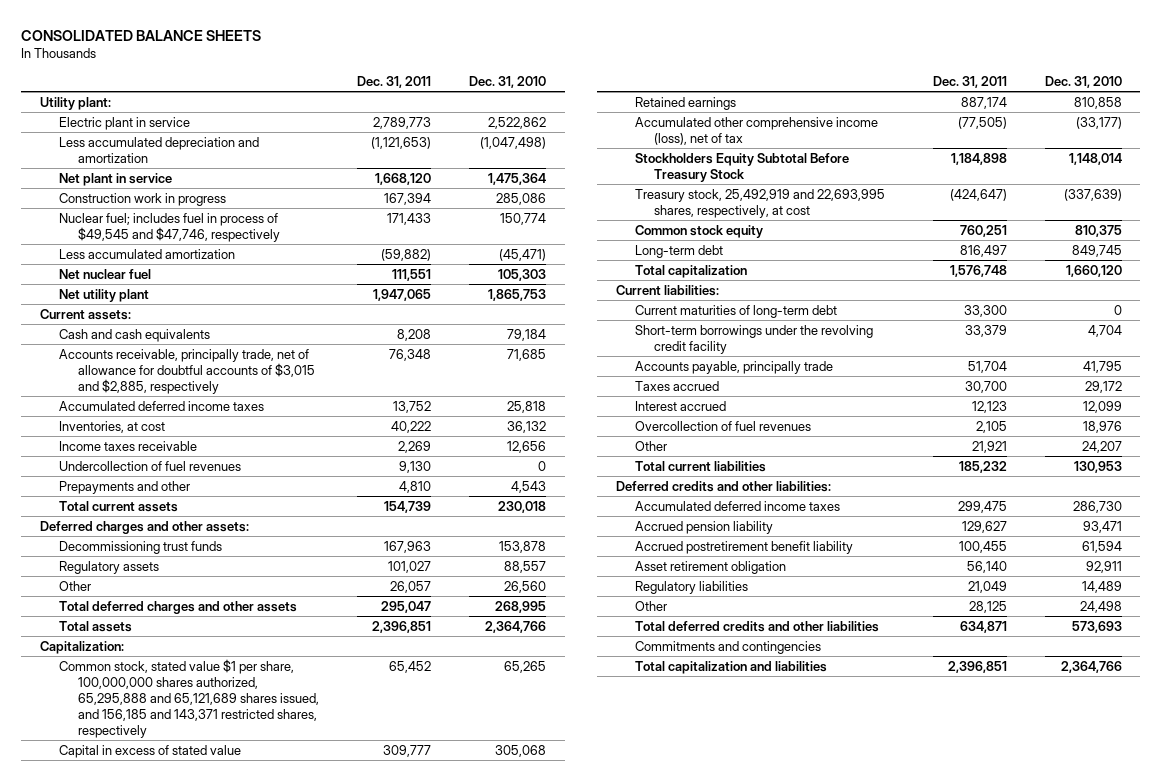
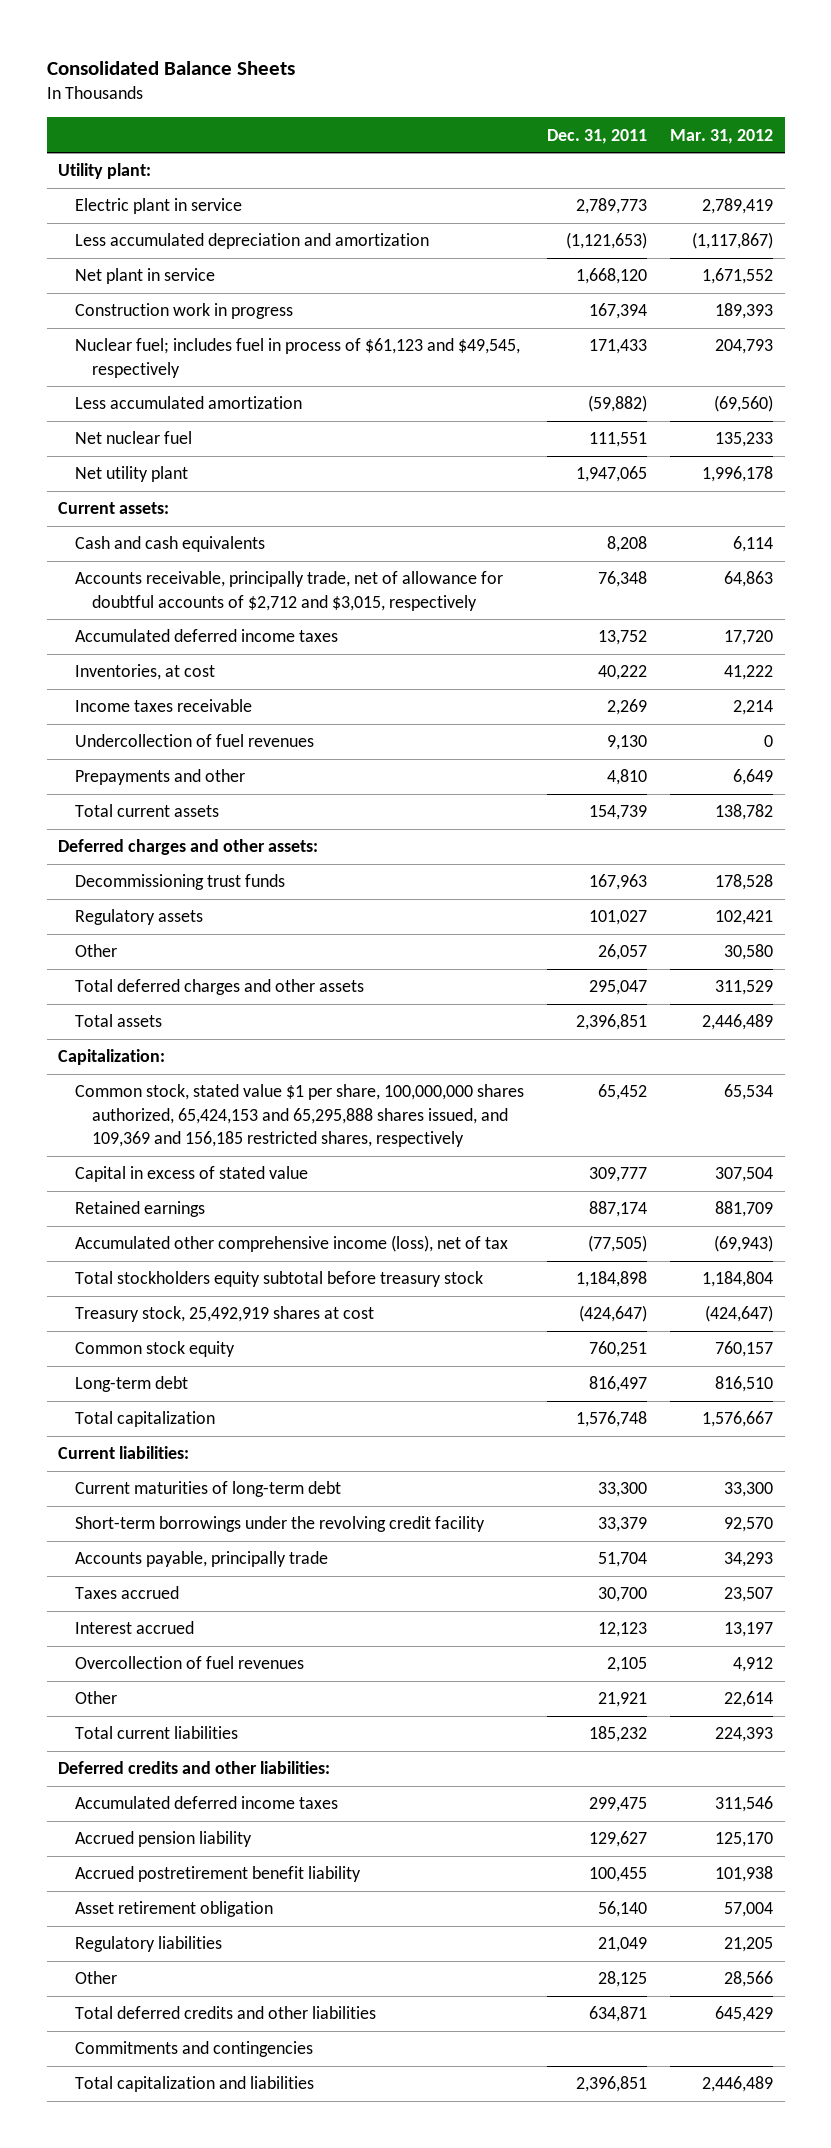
[21,29,262,41] CONSOLIDATED BALANCE SHEETS -> [46,60,295,75] Consolidated Balance Sheets
[468,75,546,88] Dec. 31, 2010 -> none
none -> [670,128,774,144] Mar. 31, 2012
[59,212,281,242] Nuclear fuel; includes fuel in process of $49,545 and $47,746, respectively -> [75,338,521,378] Nuclear fuel; includes fuel in process of $61,123 and $49,545, respectively
[59,348,316,394] Accounts receivable, principally trade, net of allowance for doubtful accounts of $3,015 and $2,885, respectively -> [75,571,504,611] Accounts receivable, principally trade, net of allowance for doubtful accounts of $2,712 and $3,015, respectively
[59,658,320,738] Common stock, stated value $1 per share, 100,000,000 shares authorized, 65,295,888 and 65,121,689 shares issued, and 156,185 and 143,371 restricted shares, respectively -> [75,1084,525,1148] Common stock, stated value $1 per share, 100,000,000 shares authorized, 65,424,153 and 65,295,888 shares issued, and 109,369 and 156,185 restricted shares, respectively
[634,152,849,182] Stockholders Equity Subtotal Before Treasury Stock -> [75,1271,484,1288] Total stockholders equity subtotal before treasury stock
[634,188,885,218] Treasury stock, 25,492,919 and 22,693,995 shares, respectively, at cost -> [75,1306,375,1323] Treasury stock, 25,492,919 shares at cost

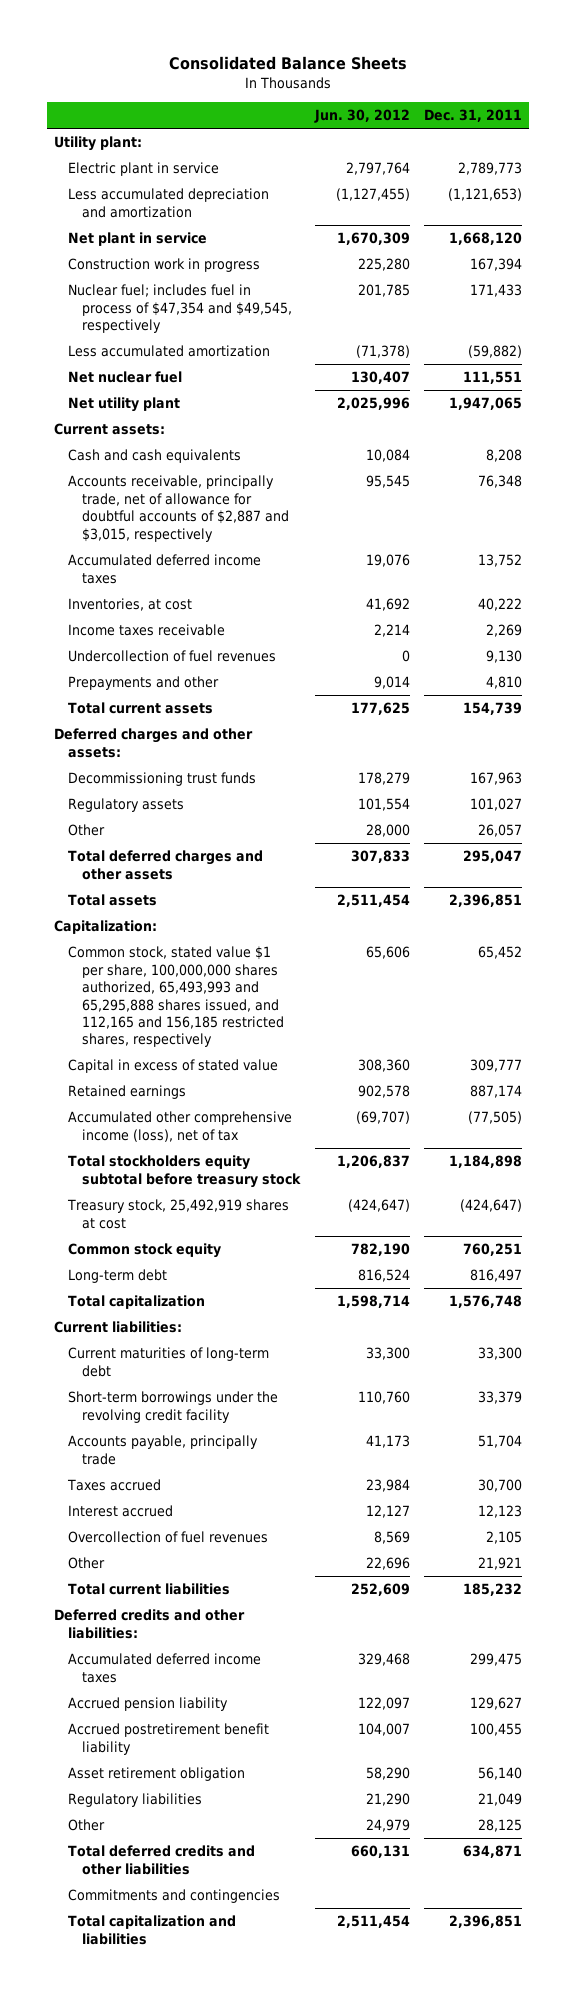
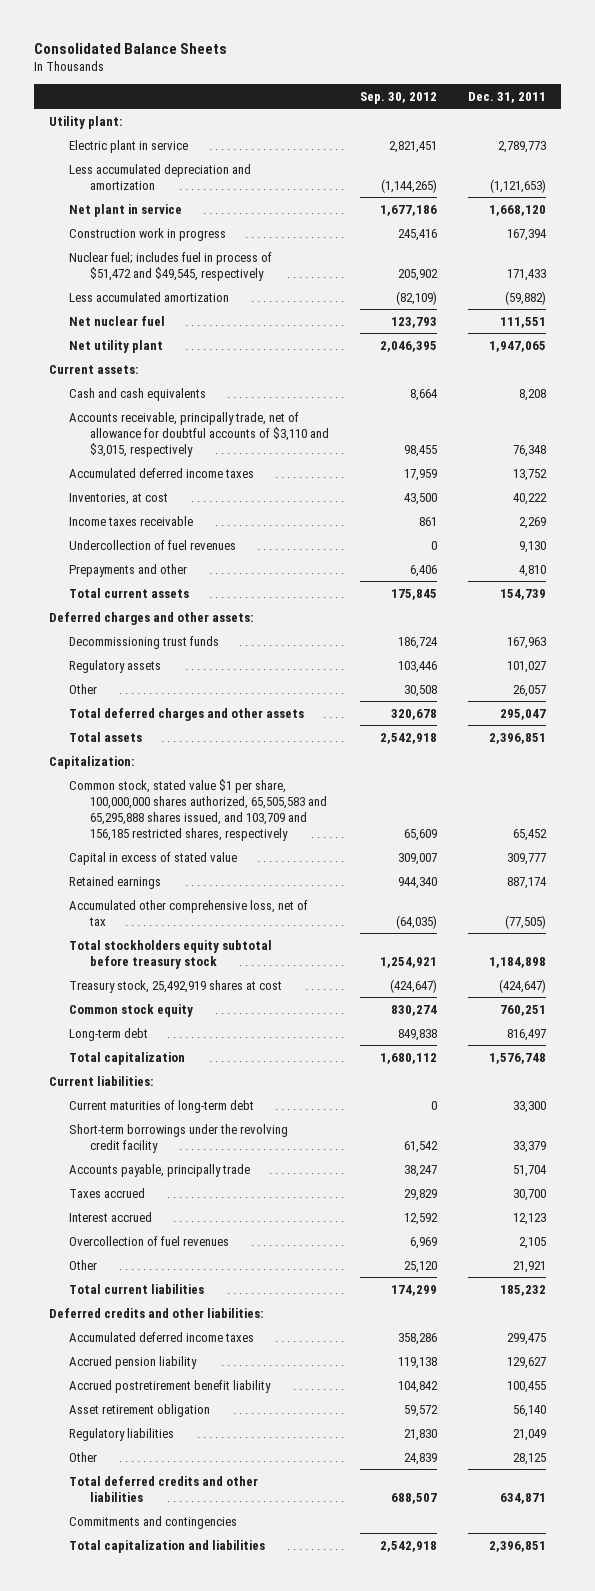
[313,109,410,124] Jun. 30, 2012 -> none
none -> [359,91,437,104] Sep. 30, 2012
[68,284,293,334] Nuclear fuel; includes fuel in process of $47,354 and $49,545, respectively -> [69,251,273,281] Nuclear fuel; includes fuel in process of $51,472 and $49,545, respectively
[68,475,290,542] Accounts receivable, principally trade, net of allowance for doubtful accounts of $2,887 and $3,015, respectively -> [69,411,329,457] Accounts receivable, principally trade, net of allowance for doubtful accounts of $3,110 and $3,015, respectively
[68,946,285,1048] Common stock, stated value $1 per share, 100,000,000 shares authorized, 65,493,993 and 65,295,888 shares issued, and 112,165 and 156,185 restricted shares, respectively -> [69,778,327,841] Common stock, stated value $1 per share, 100,000,000 shares authorized, 65,505,583 and 65,295,888 shares issued, and 103,709 and 156,185 restricted shares, respectively
[68,1111,293,1142] Accumulated other comprehensive income (loss), net of tax -> [69,899,309,926] Accumulated other comprehensive loss, net of tax

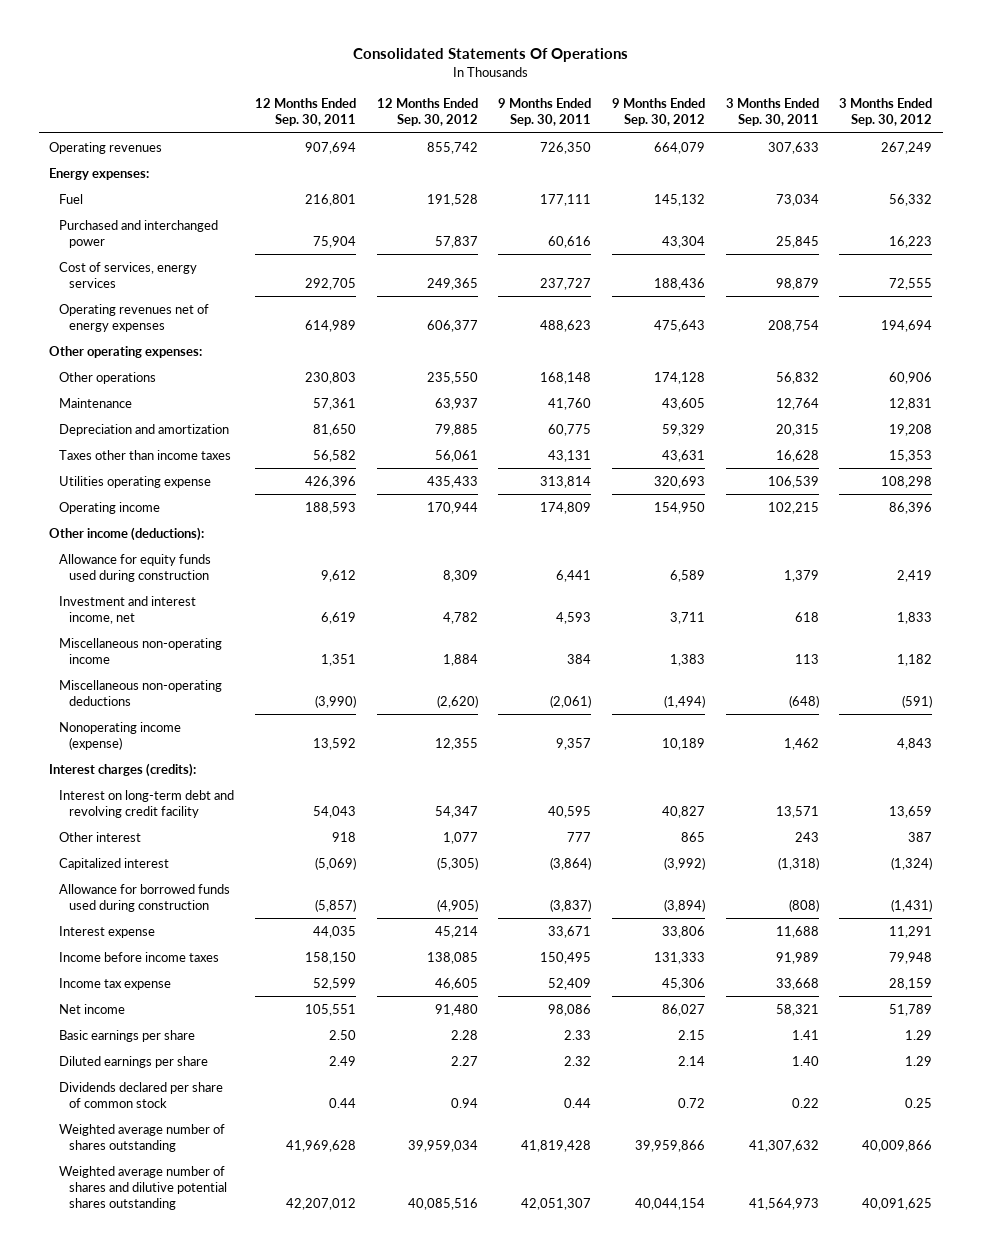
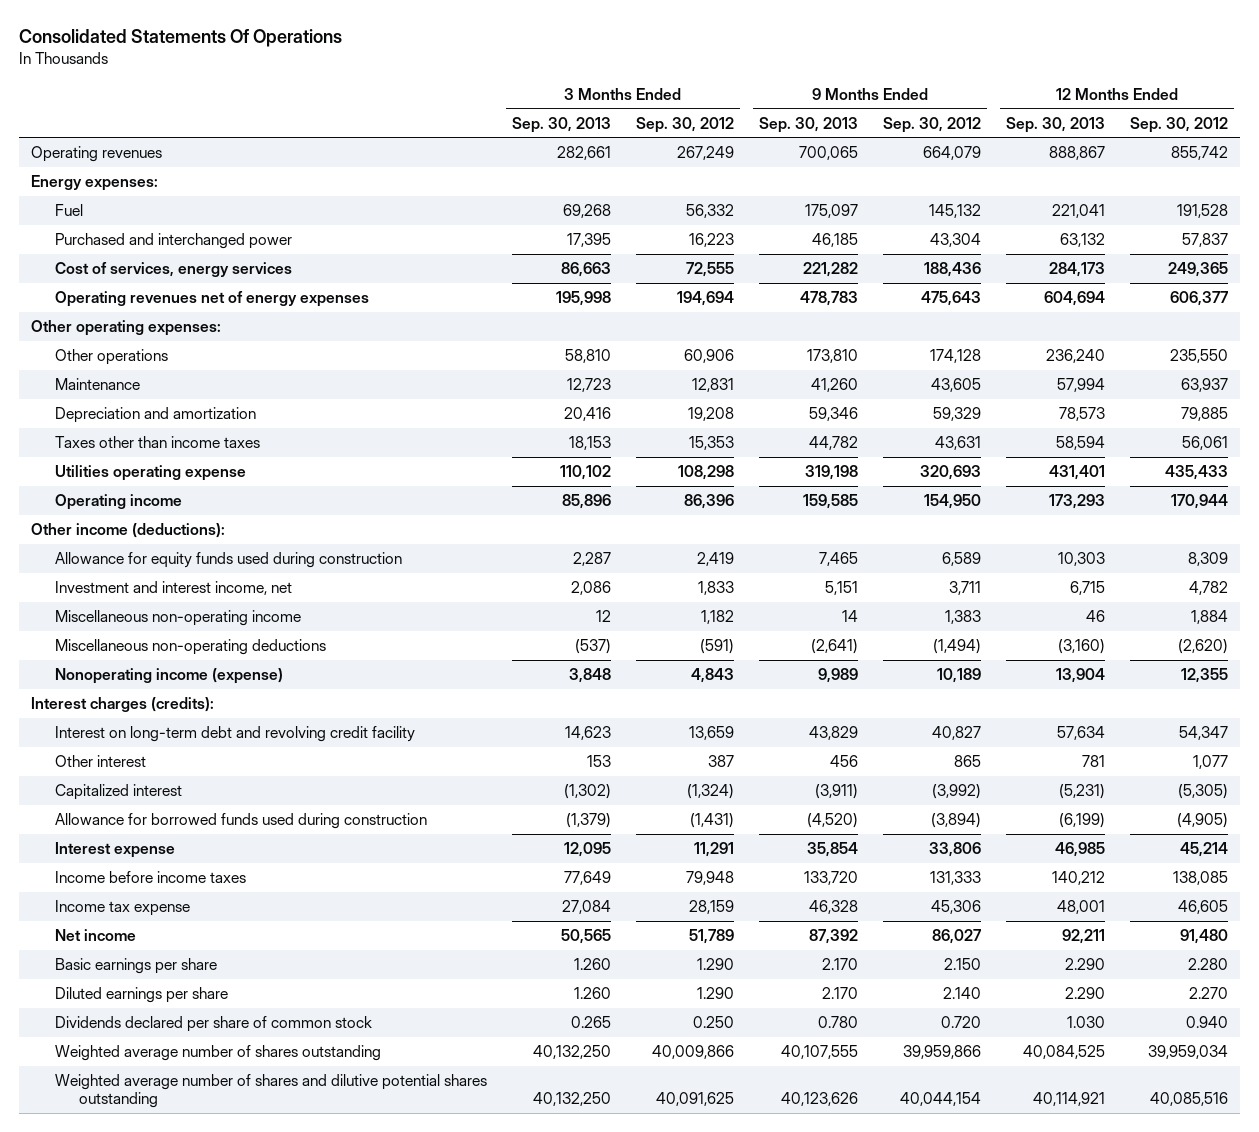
[255,98,357,127] 12 Months Ended Sep. 30, 2011 -> none
[498,98,592,127] 9 Months Ended Sep. 30, 2011 -> none
[725,98,819,127] 3 Months Ended Sep. 30, 2011 -> none
none -> [512,116,612,133] Sep. 30, 2013
none -> [759,116,859,133] Sep. 30, 2013
none -> [1005,116,1105,133] Sep. 30, 2013
[450,1029,478,1040] 2.28 -> [1187,958,1228,971] 2.280
[677,1029,705,1040] 2.15 -> [944,958,982,971] 2.150
[905,1029,933,1040] 1.29 -> [697,958,735,971] 1.290
[450,1055,478,1066] 2.27 -> [1188,987,1228,1000] 2.270
[677,1055,705,1066] 2.14 -> [943,987,982,1000] 2.140
[905,1055,933,1066] 1.29 -> [697,987,735,1000] 1.290
[450,1098,478,1109] 0.94 -> [1185,1016,1228,1029] 0.940
[677,1098,705,1109] 0.72 -> [941,1016,982,1029] 0.720
[905,1098,933,1109] 0.25 -> [693,1016,735,1029] 0.250

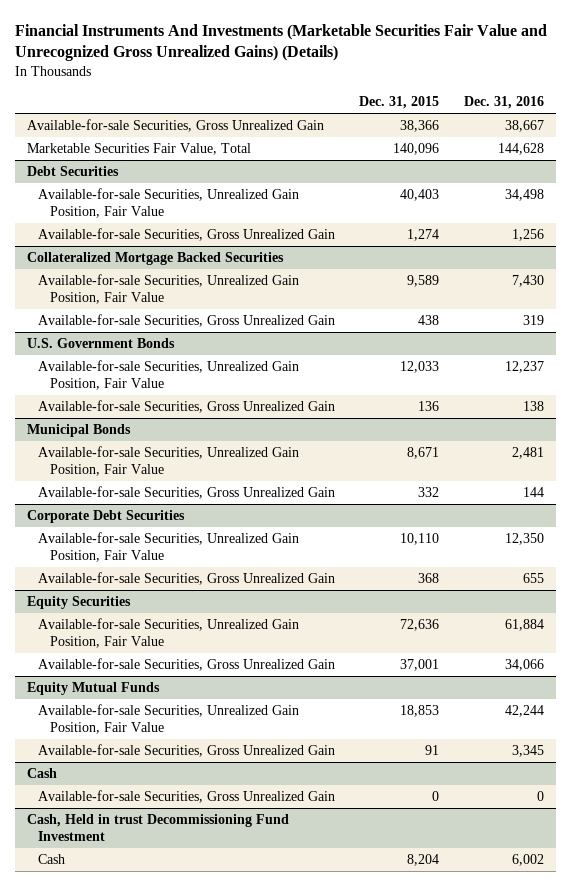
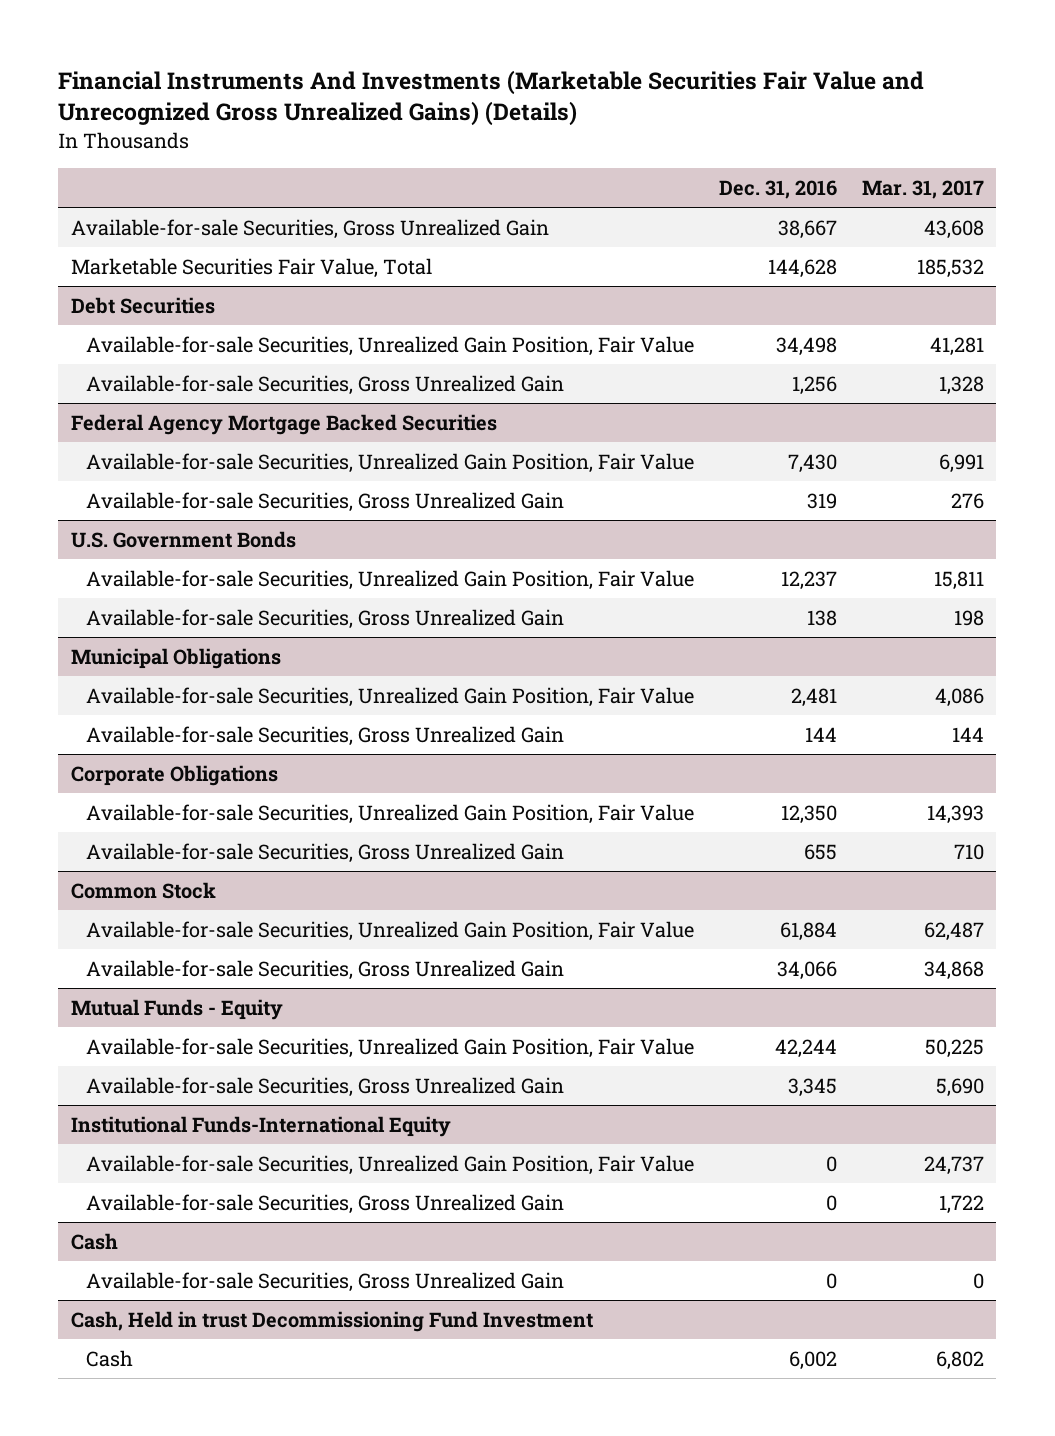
[359,96,440,110] Dec. 31, 2015 -> none
none -> [861,179,984,199] Mar. 31, 2017
[26,252,284,266] Collateralized Mortgage Backed Securities -> [70,413,497,435] Federal Agency Mortgage Backed Securities
[26,424,131,438] Municipal Bonds -> [70,647,281,669] Municipal Obligations
[26,510,185,524] Corporate Debt Securities -> [70,764,278,786] Corporate Obligations
[26,596,131,610] Equity Securities -> [70,881,216,899] Common Stock
[26,682,160,696] Equity Mutual Funds -> [70,998,283,1020] Mutual Funds - Equity
none -> [70,1115,451,1137] Institutional Funds-International Equity
none -> [85,1154,694,1175] Available-for-sale Securities, Unrealized Gain Position, Fair Value
none -> [85,1193,564,1214] Available-for-sale Securities, Gross Unrealized Gain

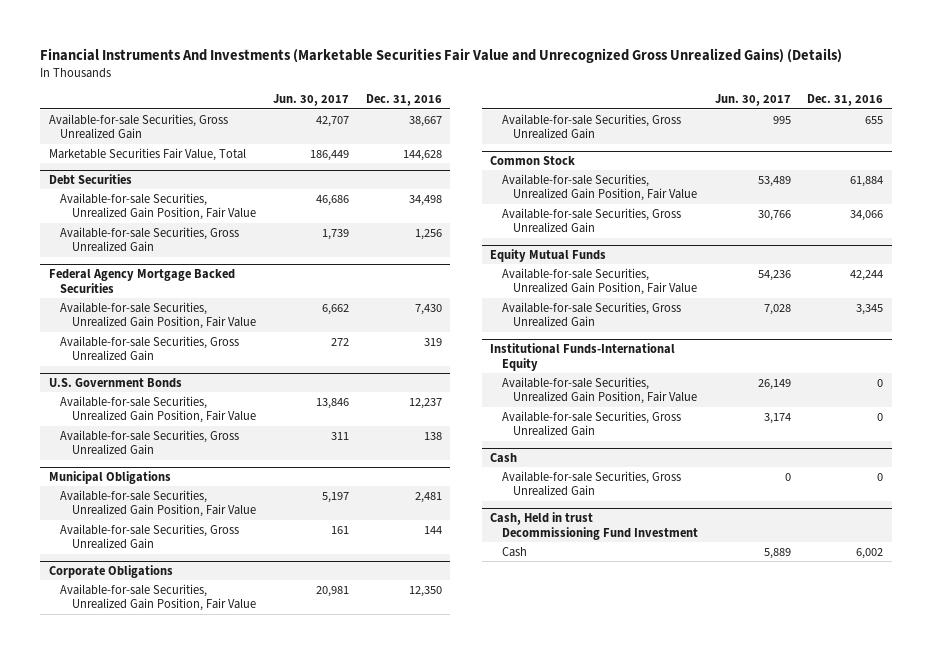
[861,179,984,199] Mar. 31, 2017 -> none
none -> [273,94,350,107] Jun. 30, 2017
[70,998,283,1020] Mutual Funds - Equity -> [490,249,607,263] Equity Mutual Funds

